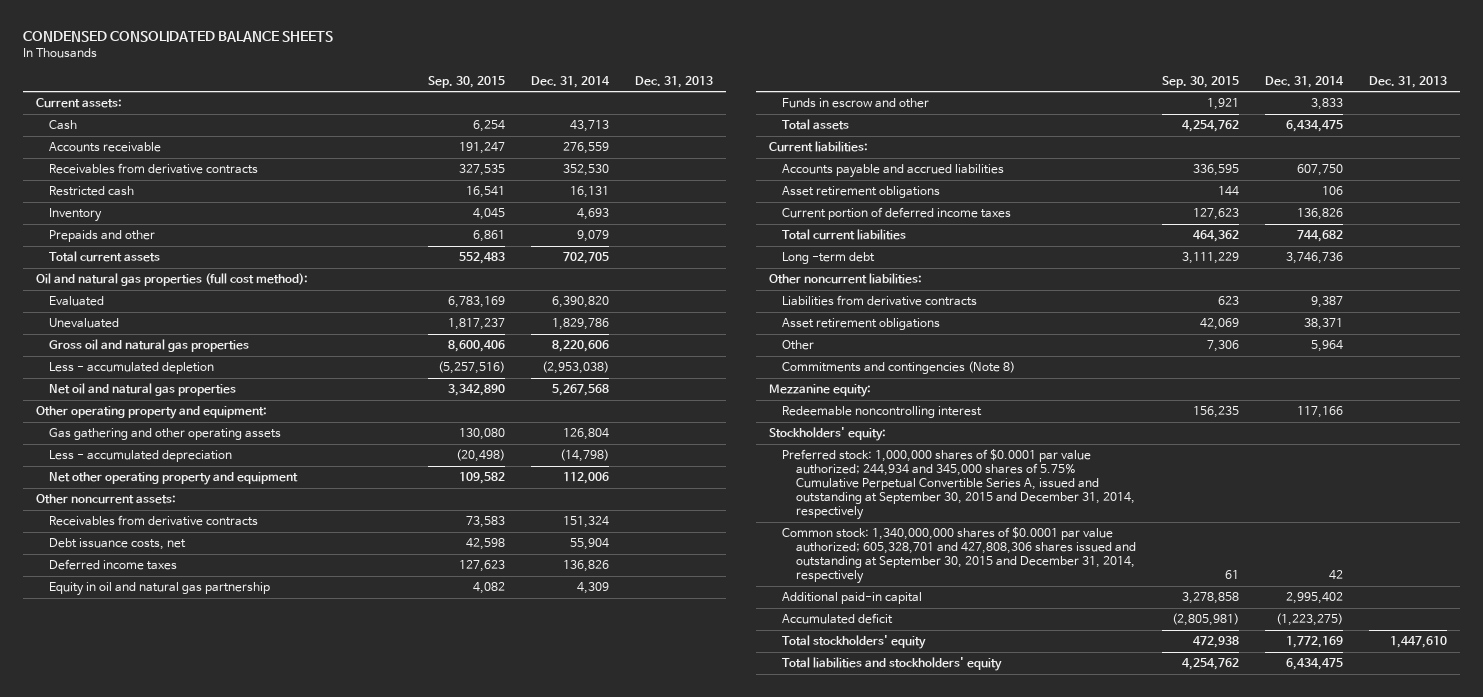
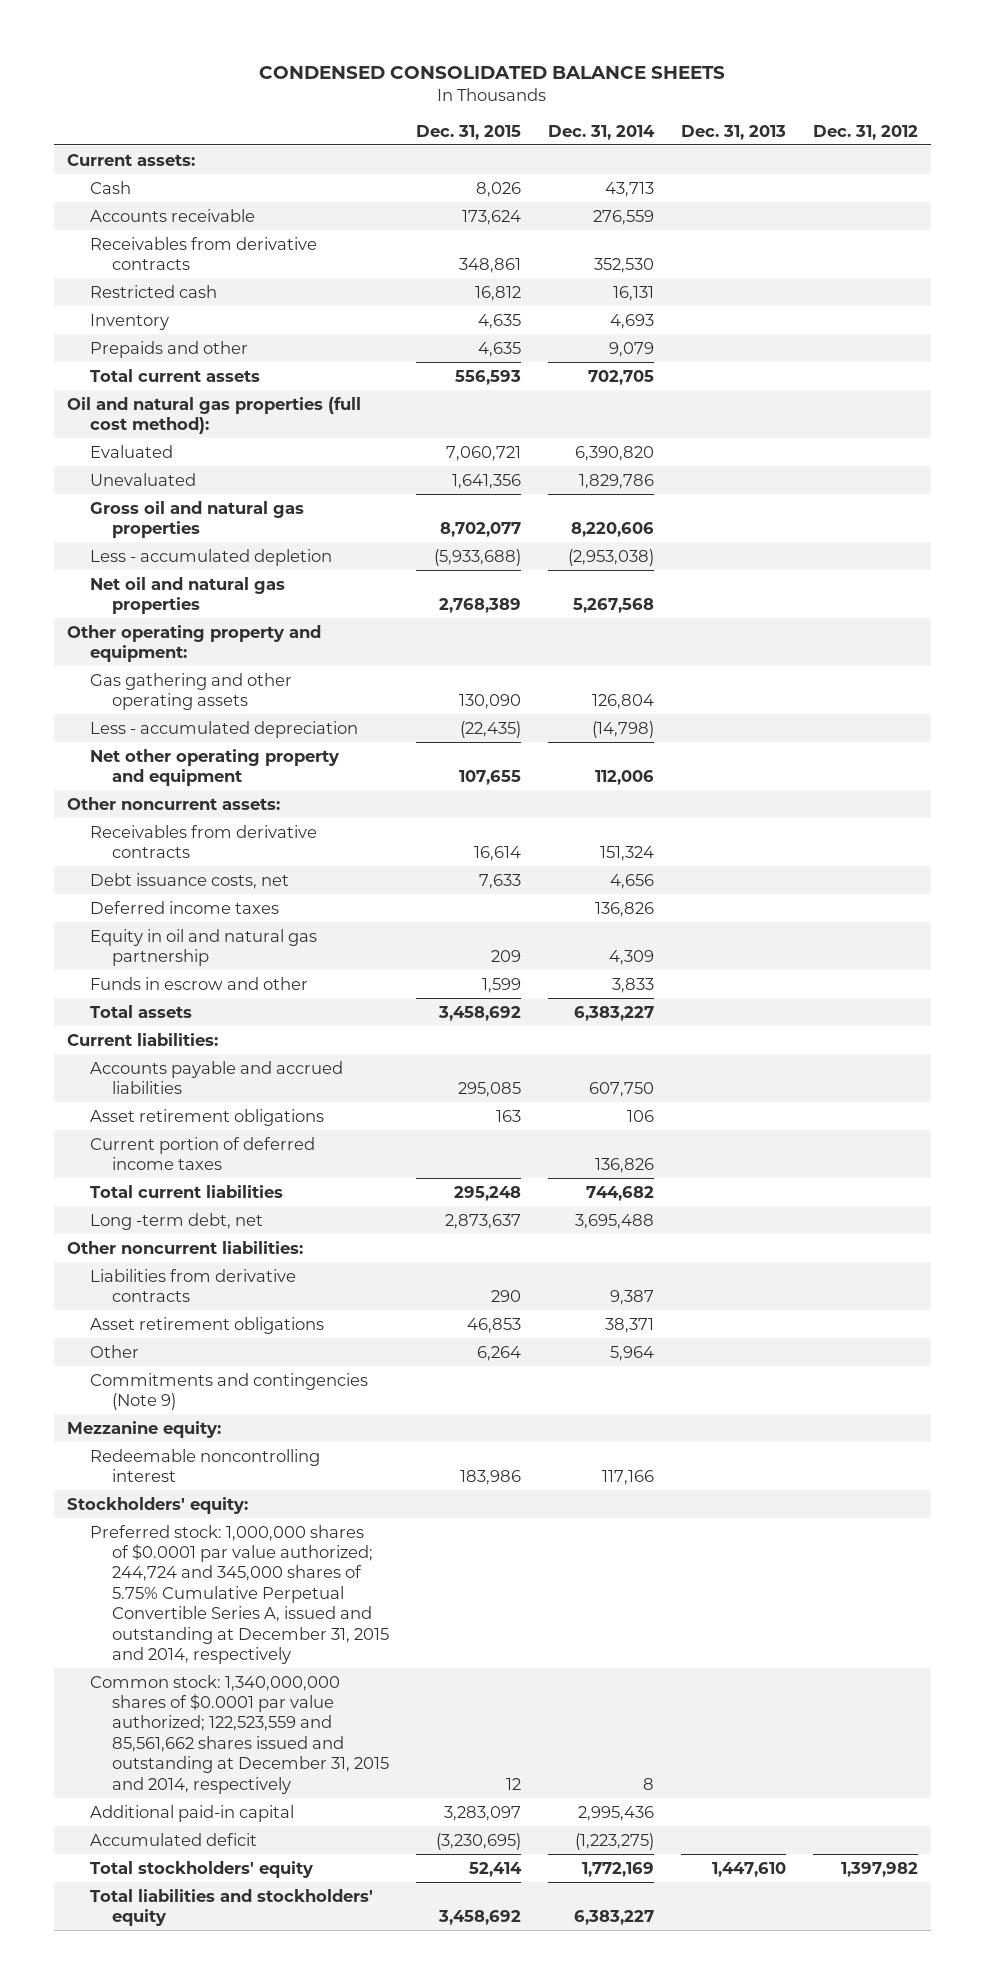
[428,75,506,88] Sep. 30, 2015 -> none
none -> [416,124,522,140] Dec. 31, 2015
none -> [812,124,918,140] Dec. 31, 2012
[570,538,610,551] 55,904 -> [610,873,655,889] 4,656
[1285,120,1343,133] 6,434,475 -> [574,1005,655,1021] 6,383,227
[782,252,876,265] Long -term debt -> [89,1212,263,1230] Long -term debt, net
[1285,252,1343,265] 3,746,736 -> [575,1213,655,1229] 3,695,488
[782,361,1016,375] Commitments and contingencies (Note 8) -> [89,1372,368,1410] Commitments and contingencies (Note 9)
[782,449,1135,520] Preferred stock: 1,000,000 shares of $0.0001 par value authorized; 244,934 and 345,000 shares of 5.75% Cumulative Perpetual Convertible Series A, issued and outstanding at September 30, 2015 and December 31, 2014, respectively -> [89,1524,390,1665] Preferred stock: 1,000,000 shares of $0.0001 par value authorized; 244,724 and 345,000 shares of 5.75% Cumulative Perpetual Convertible Series A, issued and outstanding at December 31, 2015 and 2014, respectively
[782,527,1136,585] Common stock: 1,340,000,000 shares of $0.0001 par value authorized; 605,328,701 and 427,808,306 shares issued and outstanding at September 30, 2015 and December 31, 2014, respectively -> [89,1674,390,1794] Common stock: 1,340,000,000 shares of $0.0001 par value authorized; 122,523,559 and 85,561,662 shares issued and outstanding at December 31, 2015 and 2014, respectively
[1328,570,1343,581] 42 -> [643,1777,655,1790] 8
[1285,592,1343,605] 2,995,402 -> [578,1805,655,1821] 2,995,436
[1285,658,1343,671] 6,434,475 -> [574,1909,655,1925] 6,383,227

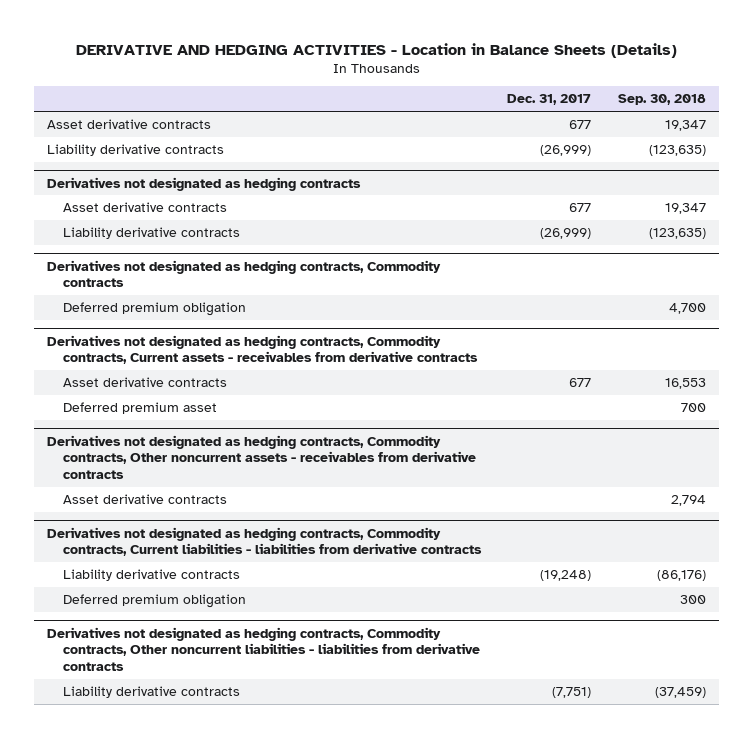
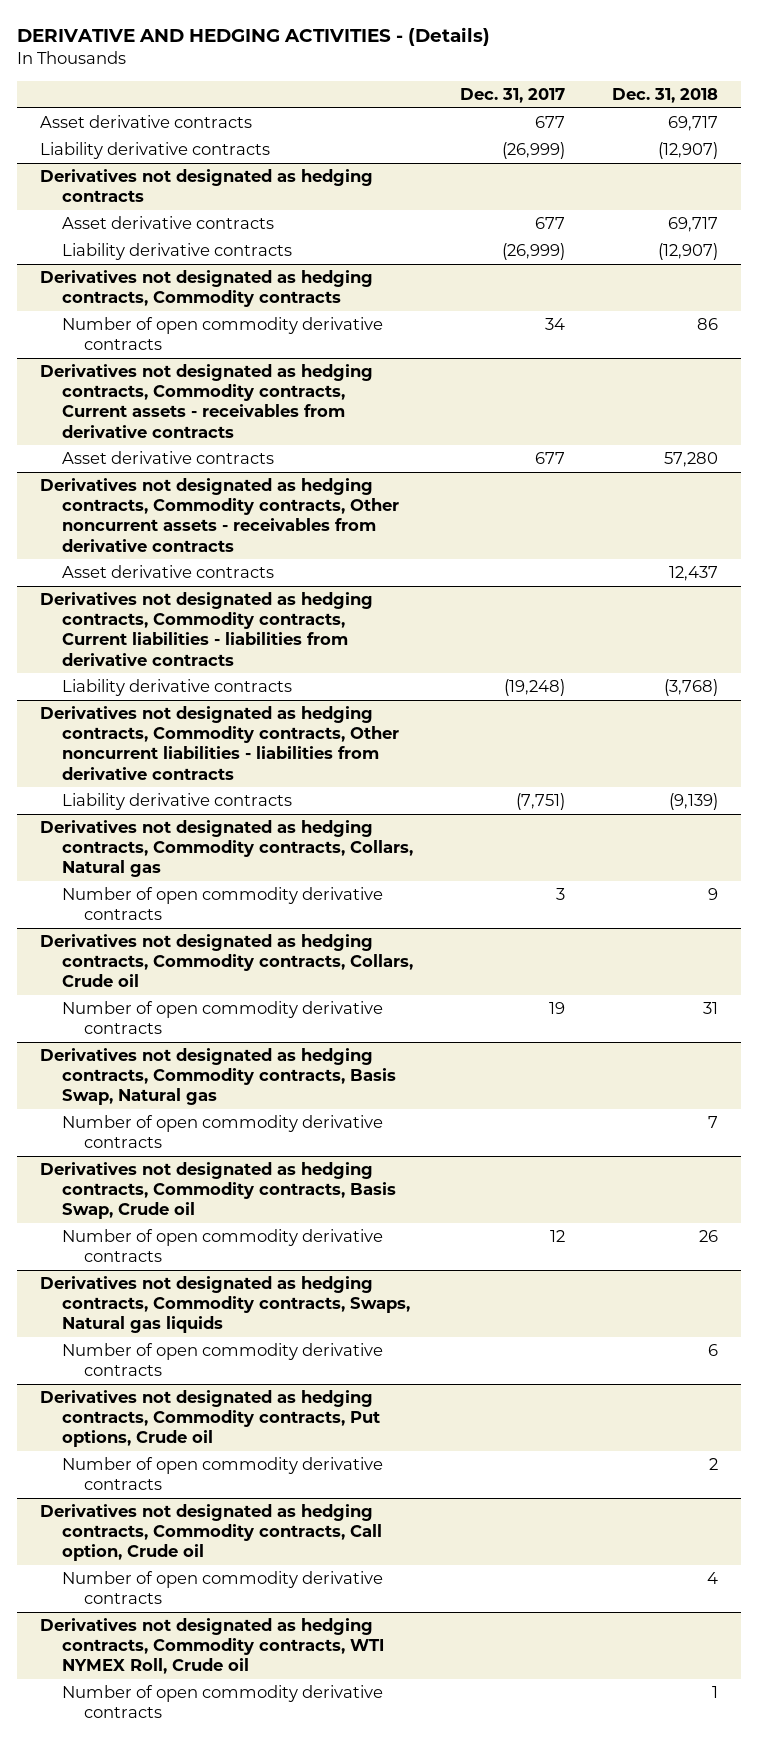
[75,42,677,58] DERIVATIVE AND HEDGING ACTIVITIES - Location in Balance Sheets (Details) -> [17,27,491,47] DERIVATIVE AND HEDGING ACTIVITIES - (Details)
[617,94,706,106] Sep. 30, 2018 -> none
none -> [611,87,718,103] Dec. 31, 2018
[62,302,246,317] Deferred premium obligation -> none
none -> [62,317,384,351] Number of open commodity derivative contracts
[62,402,217,415] Deferred premium asset -> none
[62,594,246,609] Deferred premium obligation -> none
none -> [40,820,414,878] Derivatives not designated as hedging contracts, Commodity contracts, Collars, Natural gas
none -> [62,887,384,921] Number of open commodity derivative contracts
none -> [40,934,414,988] Derivatives not designated as hedging contracts, Commodity contracts, Collars, Crude oil
none -> [62,1001,384,1035] Number of open commodity derivative contracts
none -> [40,1048,397,1106] Derivatives not designated as hedging contracts, Commodity contracts, Basis Swap, Natural gas
none -> [62,1115,384,1149] Number of open commodity derivative contracts
none -> [40,1162,397,1220] Derivatives not designated as hedging contracts, Commodity contracts, Basis Swap, Crude oil
none -> [62,1229,384,1263] Number of open commodity derivative contracts
none -> [40,1276,411,1334] Derivatives not designated as hedging contracts, Commodity contracts, Swaps, Natural gas liquids
none -> [62,1343,384,1377] Number of open commodity derivative contracts
none -> [40,1390,381,1448] Derivatives not designated as hedging contracts, Commodity contracts, Put options, Crude oil
none -> [62,1457,384,1491] Number of open commodity derivative contracts
none -> [40,1504,383,1562] Derivatives not designated as hedging contracts, Commodity contracts, Call option, Crude oil
none -> [62,1571,384,1605] Number of open commodity derivative contracts
none -> [40,1618,385,1675] Derivatives not designated as hedging contracts, Commodity contracts, WTI NYMEX Roll, Crude oil
none -> [62,1685,384,1719] Number of open commodity derivative contracts

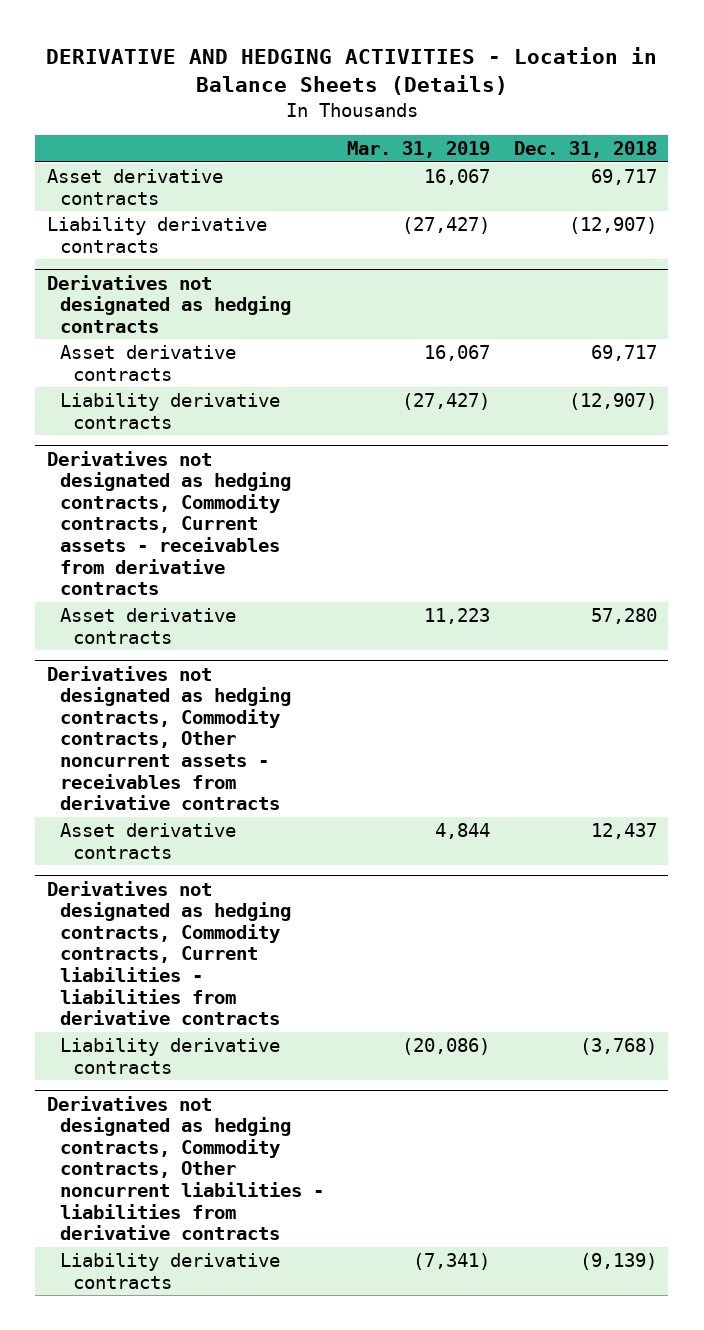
[17,27,491,47] DERIVATIVE AND HEDGING ACTIVITIES - (Details) -> [45,46,657,96] DERIVATIVE AND HEDGING ACTIVITIES - Location in Balance Sheets (Details)
[460,87,566,103] Dec. 31, 2017 -> none
none -> [347,141,491,159] Mar. 31, 2019
[40,270,374,308] Derivatives not designated as hedging contracts, Commodity contracts -> none
[62,317,384,351] Number of open commodity derivative contracts -> none
[40,820,414,878] Derivatives not designated as hedging contracts, Commodity contracts, Collars, Natural gas -> none
[62,887,384,921] Number of open commodity derivative contracts -> none
[40,934,414,988] Derivatives not designated as hedging contracts, Commodity contracts, Collars, Crude oil -> none
[62,1001,384,1035] Number of open commodity derivative contracts -> none
[40,1048,397,1106] Derivatives not designated as hedging contracts, Commodity contracts, Basis Swap, Natural gas -> none
[62,1115,384,1149] Number of open commodity derivative contracts -> none
[40,1162,397,1220] Derivatives not designated as hedging contracts, Commodity contracts, Basis Swap, Crude oil -> none
[62,1229,384,1263] Number of open commodity derivative contracts -> none
[40,1276,411,1334] Derivatives not designated as hedging contracts, Commodity contracts, Swaps, Natural gas liquids -> none
[62,1343,384,1377] Number of open commodity derivative contracts -> none
[40,1390,381,1448] Derivatives not designated as hedging contracts, Commodity contracts, Put options, Crude oil -> none
[62,1457,384,1491] Number of open commodity derivative contracts -> none
[40,1504,383,1562] Derivatives not designated as hedging contracts, Commodity contracts, Call option, Crude oil -> none
[62,1571,384,1605] Number of open commodity derivative contracts -> none
[40,1618,385,1675] Derivatives not designated as hedging contracts, Commodity contracts, WTI NYMEX Roll, Crude oil -> none
[62,1685,384,1719] Number of open commodity derivative contracts -> none

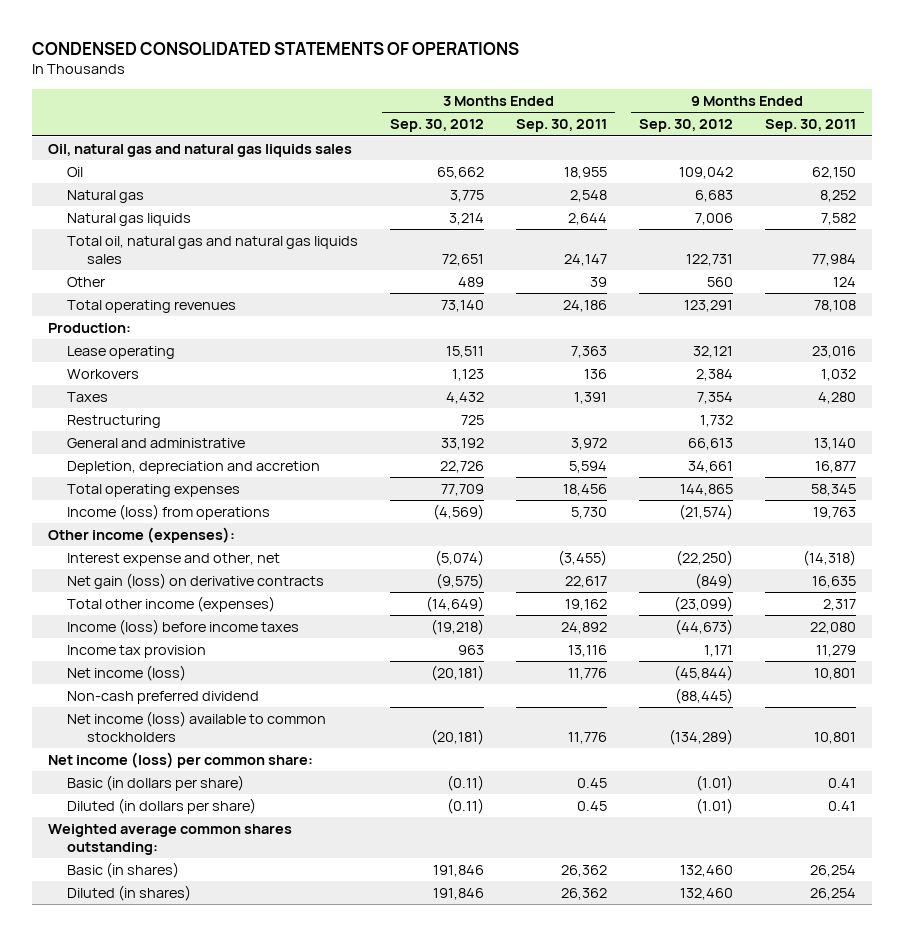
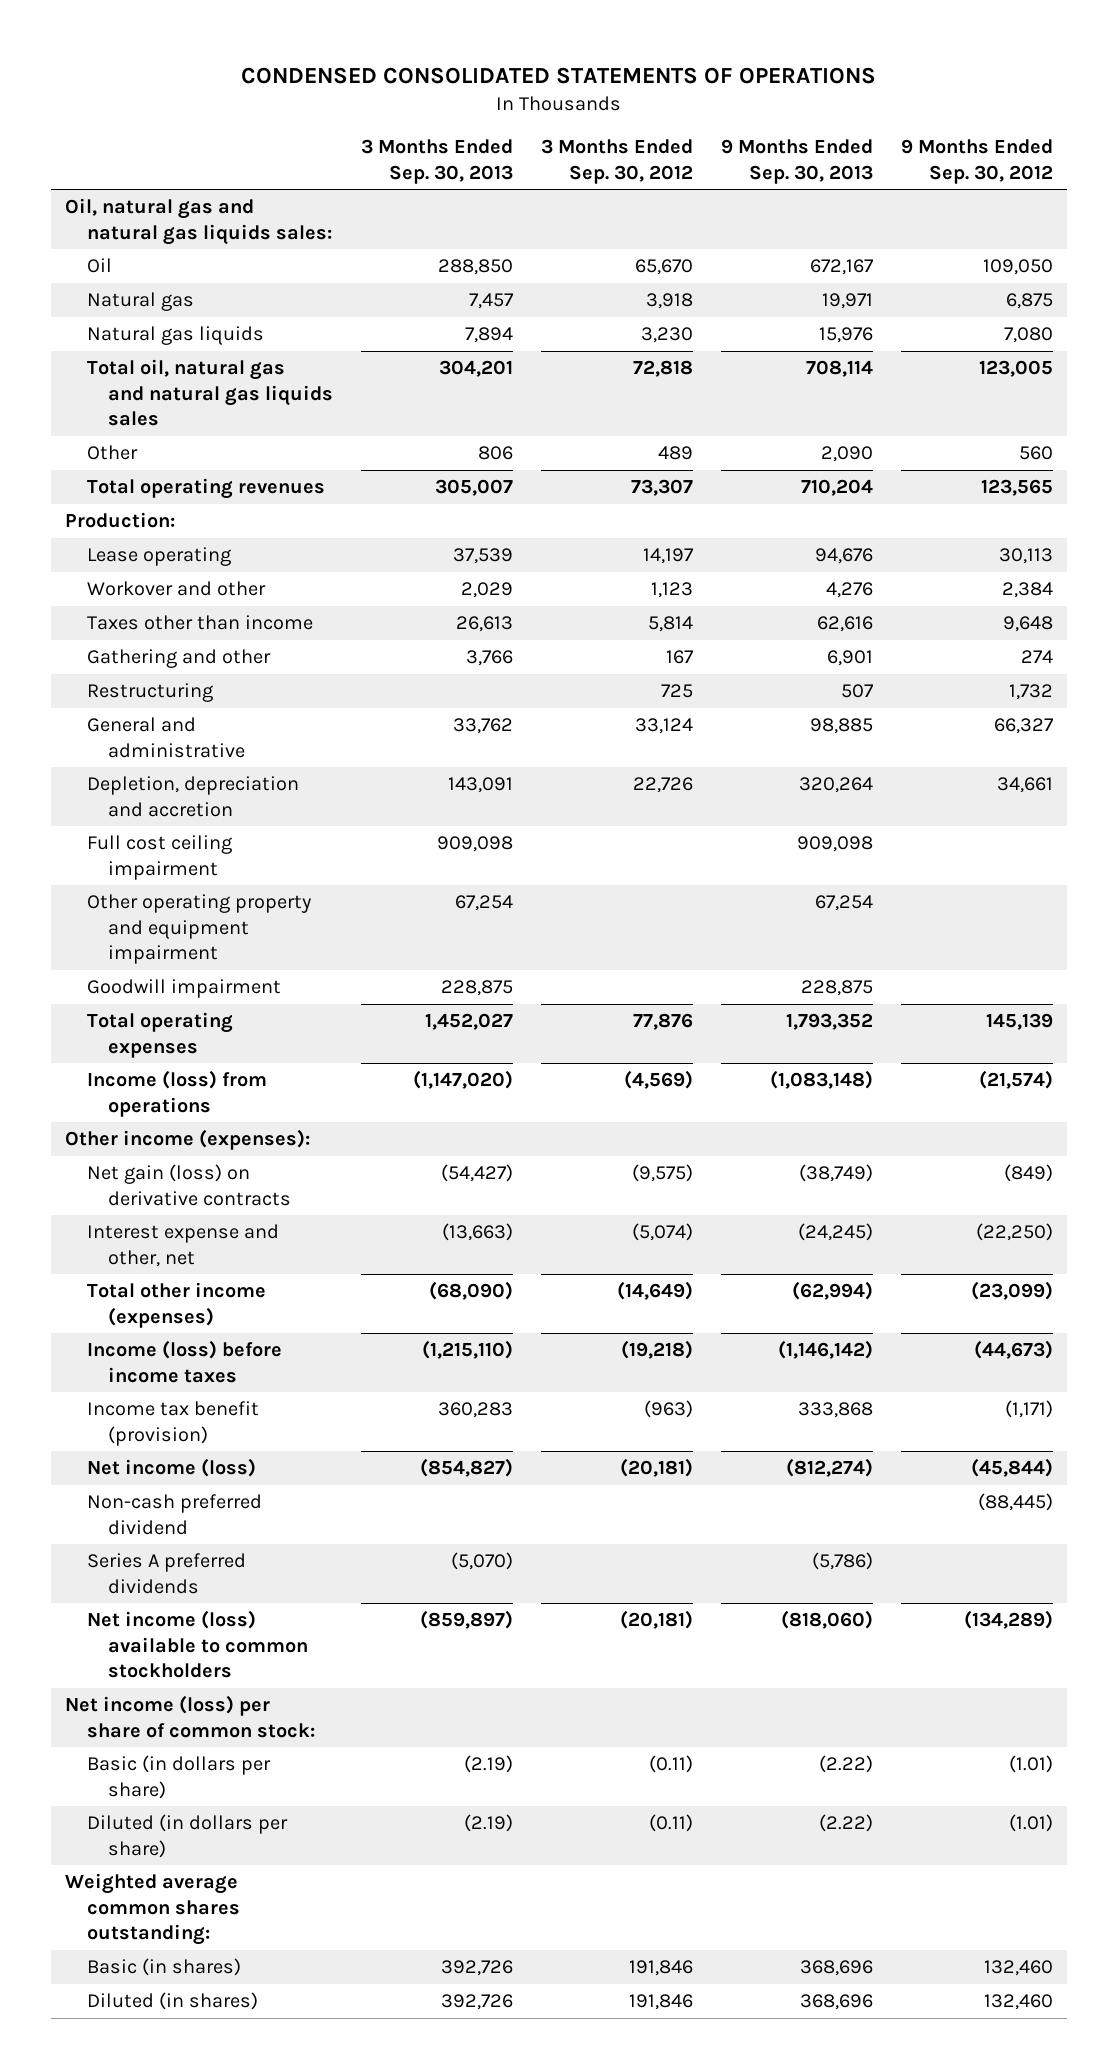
[516,119,608,133] Sep. 30, 2011 -> none
[764,119,856,133] Sep. 30, 2011 -> none
none -> [361,139,514,184] 3 Months Ended Sep. 30, 2013
none -> [721,139,874,184] 9 Months Ended Sep. 30, 2013
[47,144,352,158] Oil, natural gas and natural gas liquids sales -> [65,198,332,245] Oil, natural gas and natural gas liquids sales:
[437,167,485,180] 65,662 -> [635,259,694,276] 65,670
[678,167,733,180] 109,042 -> [983,259,1054,276] 109,050
[450,190,485,203] 3,775 -> [646,293,694,310] 3,918
[694,190,733,203] 6,683 -> [1006,293,1054,310] 6,875
[449,213,485,226] 3,214 -> [641,327,694,344] 3,230
[694,213,733,226] 7,006 -> [1004,327,1054,344] 7,080
[442,253,485,266] 72,651 -> [633,360,694,378] 72,818
[685,253,733,266] 122,731 -> [979,360,1054,378] 123,005
[441,300,485,313] 73,140 -> [631,479,694,497] 73,307
[683,300,733,313] 123,291 -> [981,479,1054,497] 123,565
[446,346,485,359] 15,511 -> [643,548,695,565] 14,197
[692,346,733,359] 32,121 -> [999,548,1054,565] 30,113
[67,369,140,380] Workovers -> [86,581,266,597] Workover and other
[67,392,109,403] Taxes -> [86,615,313,631] Taxes other than income
[446,392,485,405] 4,432 -> [648,616,694,633] 5,814
[696,392,733,405] 7,354 -> [1003,616,1054,633] 9,648
none -> [86,649,271,669] Gathering and other
[441,438,485,451] 33,192 -> [635,718,694,735] 33,124
[687,438,733,451] 66,613 -> [994,718,1055,735] 66,327
none -> [86,835,232,880] Full cost ceiling impairment
none -> [86,894,311,965] Other operating property and equipment impairment
none -> [86,979,281,999] Goodwill impairment
[441,484,485,497] 77,709 -> [633,1013,694,1031] 77,876
[679,484,733,497] 144,865 -> [986,1013,1054,1031] 145,139
[67,553,281,567] Interest expense and other, net -> [86,1224,279,1267] Interest expense and other, net
[67,645,207,659] Income tax provision -> [86,1401,259,1446] Income tax benefit (provision)
[458,645,485,656] 963 -> [644,1400,694,1419] (963)
[703,645,733,658] 1,171 -> [1005,1400,1054,1419] (1,171)
none -> [86,1553,246,1594] Series A preferred dividends
[47,752,313,769] Net income (loss) per common share: -> [65,1695,315,1738] Net income (loss) per share of common stock:

